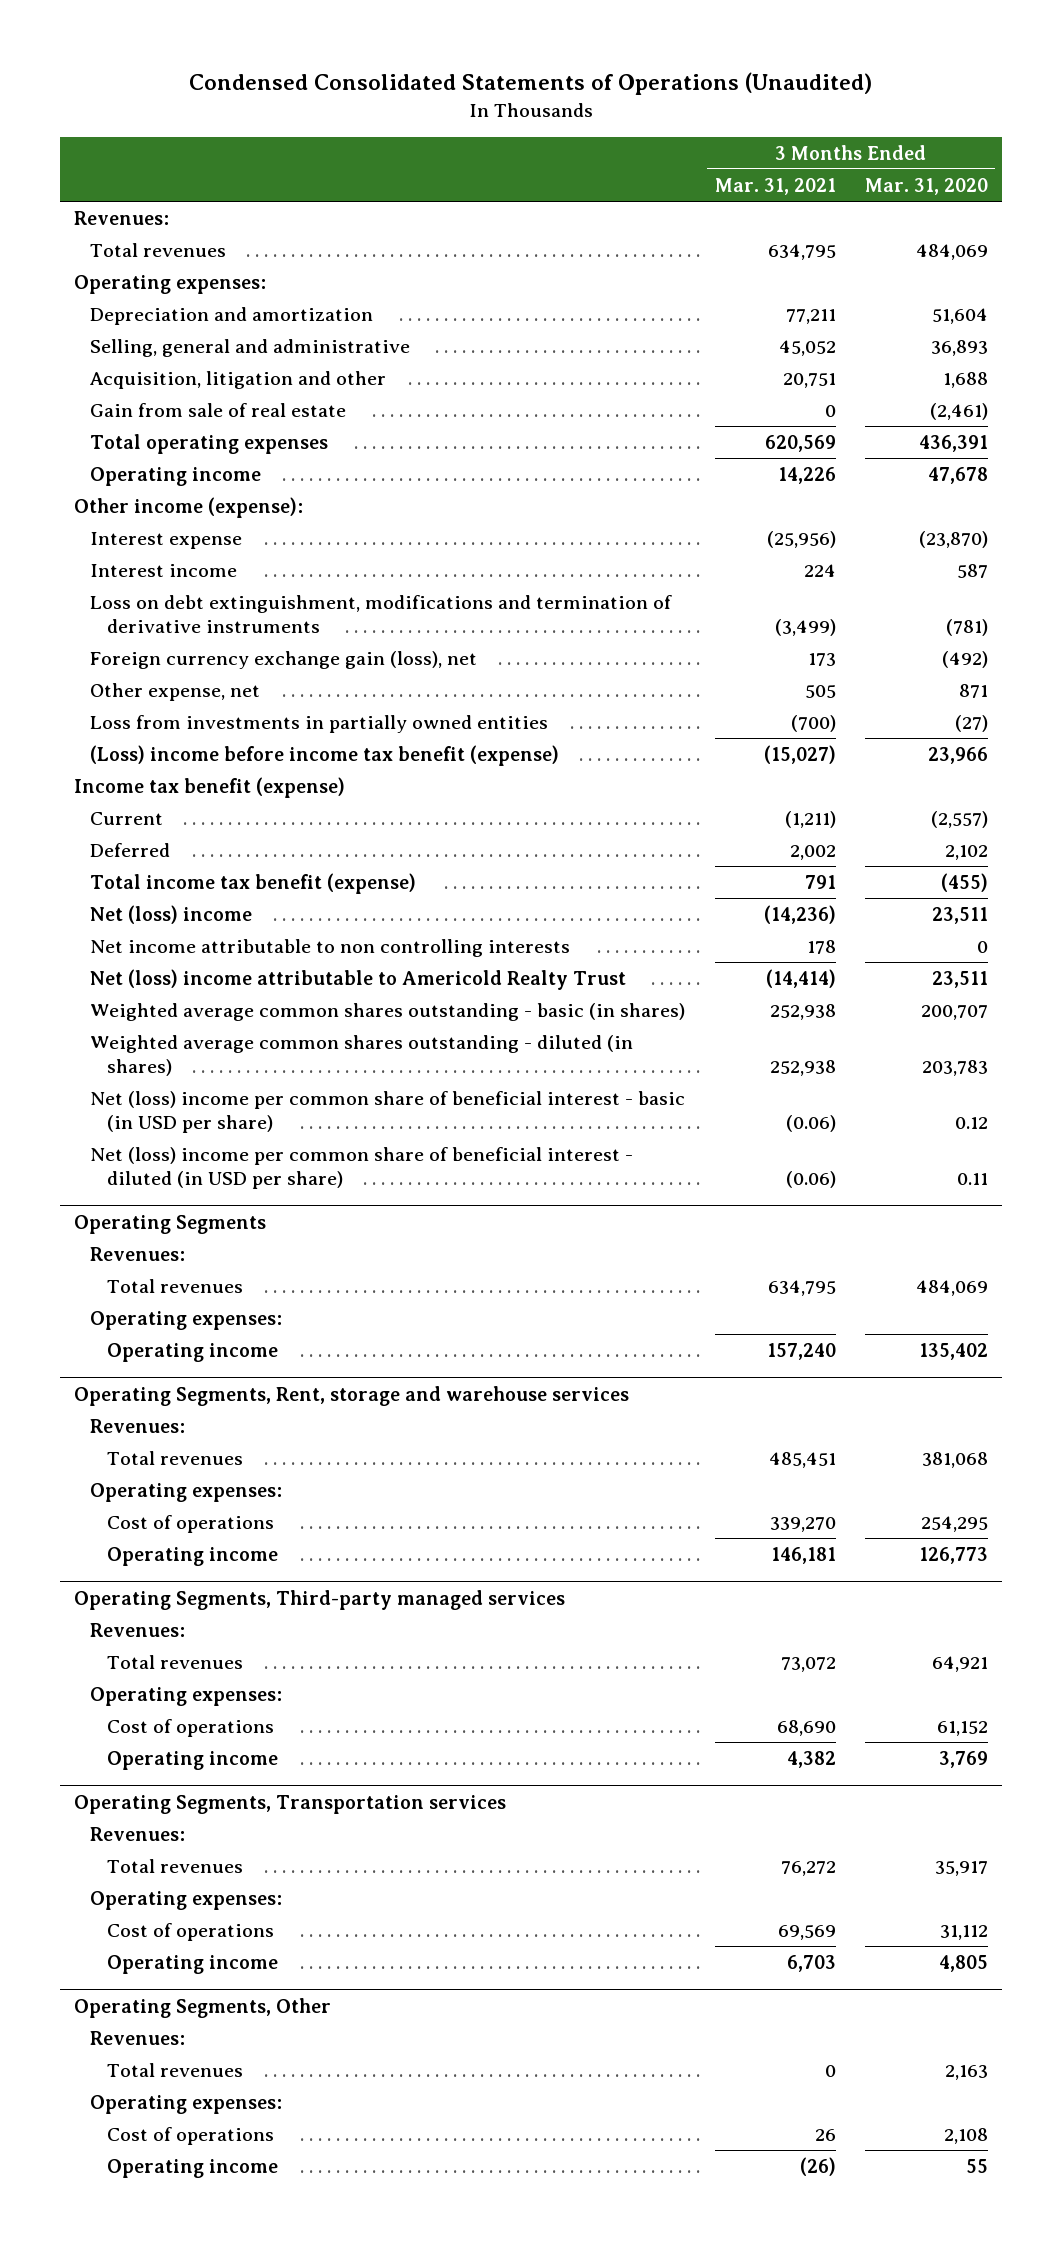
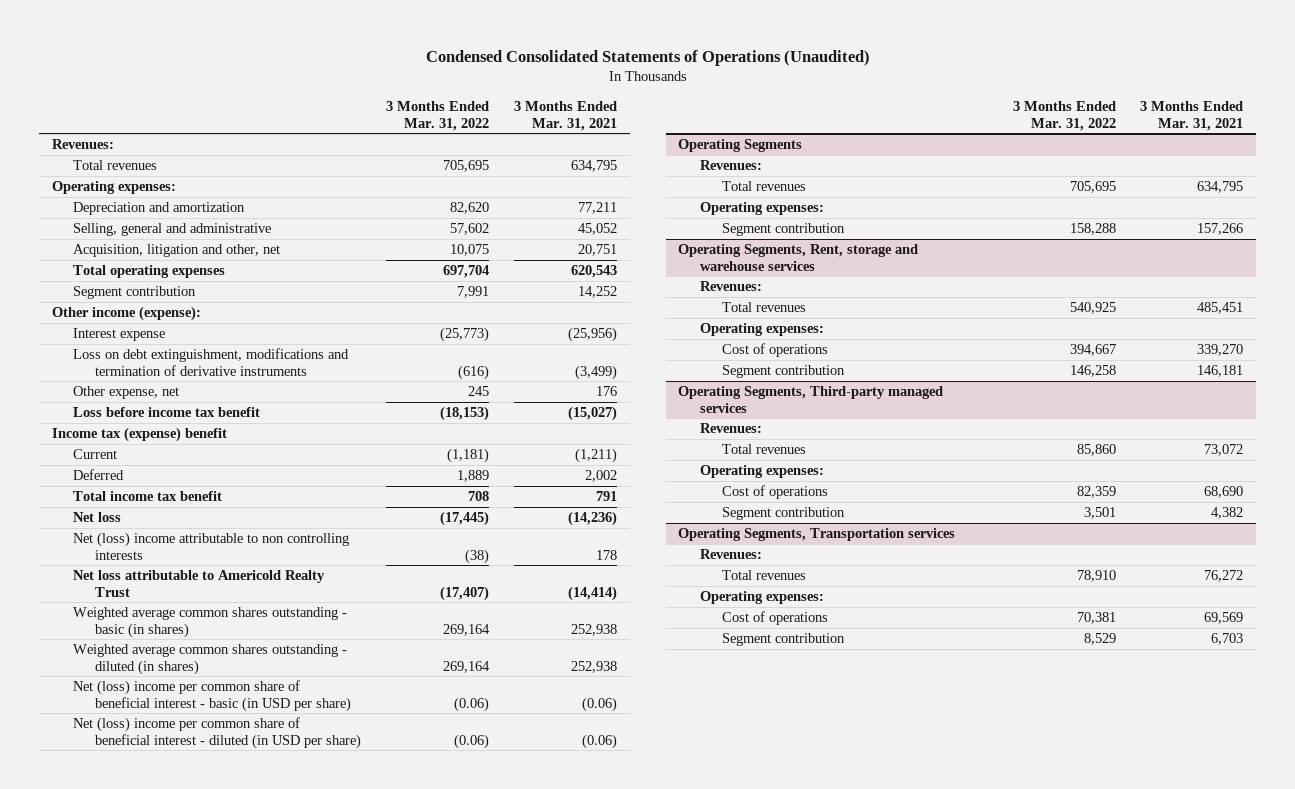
[864,177,988,195] Mar. 31, 2020 -> none
none -> [386,100,490,131] 3 Months Ended Mar. 31, 2022
[90,402,347,417] Gain from sale of real estate -> none
[90,466,262,486] Operating income -> none
[90,370,387,389] Acquisition, litigation and other -> [73,243,281,257] Acquisition, litigation and other, net
[764,434,836,452] 620,569 -> [571,264,618,278] 620,543
none -> [73,285,197,299] Segment contribution
[90,563,238,577] Interest income -> none
[90,650,478,669] Foreign currency exchange gain (loss), net -> none
[90,714,549,733] Loss from investments in partially owned entities -> none
[804,684,836,698] 505 -> [596,385,618,396] 176
[90,744,560,766] (Loss) income before income tax benefit (expense) -> [73,406,261,417] Loss before income tax benefit
[74,776,346,798] Income tax benefit (expense) -> [51,426,227,442] Income tax (expense) benefit
[90,872,417,894] Total income tax benefit (expense) -> [73,490,223,501] Total income tax benefit
[90,904,253,924] Net (loss) income -> [73,511,122,522] Net loss
[90,938,571,957] Net income attributable to non controlling interests -> [73,531,350,560] Net (loss) income attributable to non controlling interests
[90,968,627,990] Net (loss) income attributable to Americold Realty Trust -> [73,569,326,597] Net loss attributable to Americold Realty Trust
[106,1342,278,1362] Operating income -> none
none -> [721,222,845,236] Segment contribution
[106,1546,278,1566] Operating income -> [721,364,845,378] Segment contribution
[106,1750,278,1770] Operating income -> [721,506,845,520] Segment contribution
[74,1997,332,2018] Operating Segments, Other -> none
[90,2030,186,2045] Revenues: -> none
[106,2062,243,2077] Total revenues -> none
[90,2094,283,2114] Operating expenses: -> none
[106,2126,274,2145] Cost of operations -> none
[106,2158,278,2178] Operating income -> none
[106,1954,278,1974] Operating income -> [721,632,845,646] Segment contribution

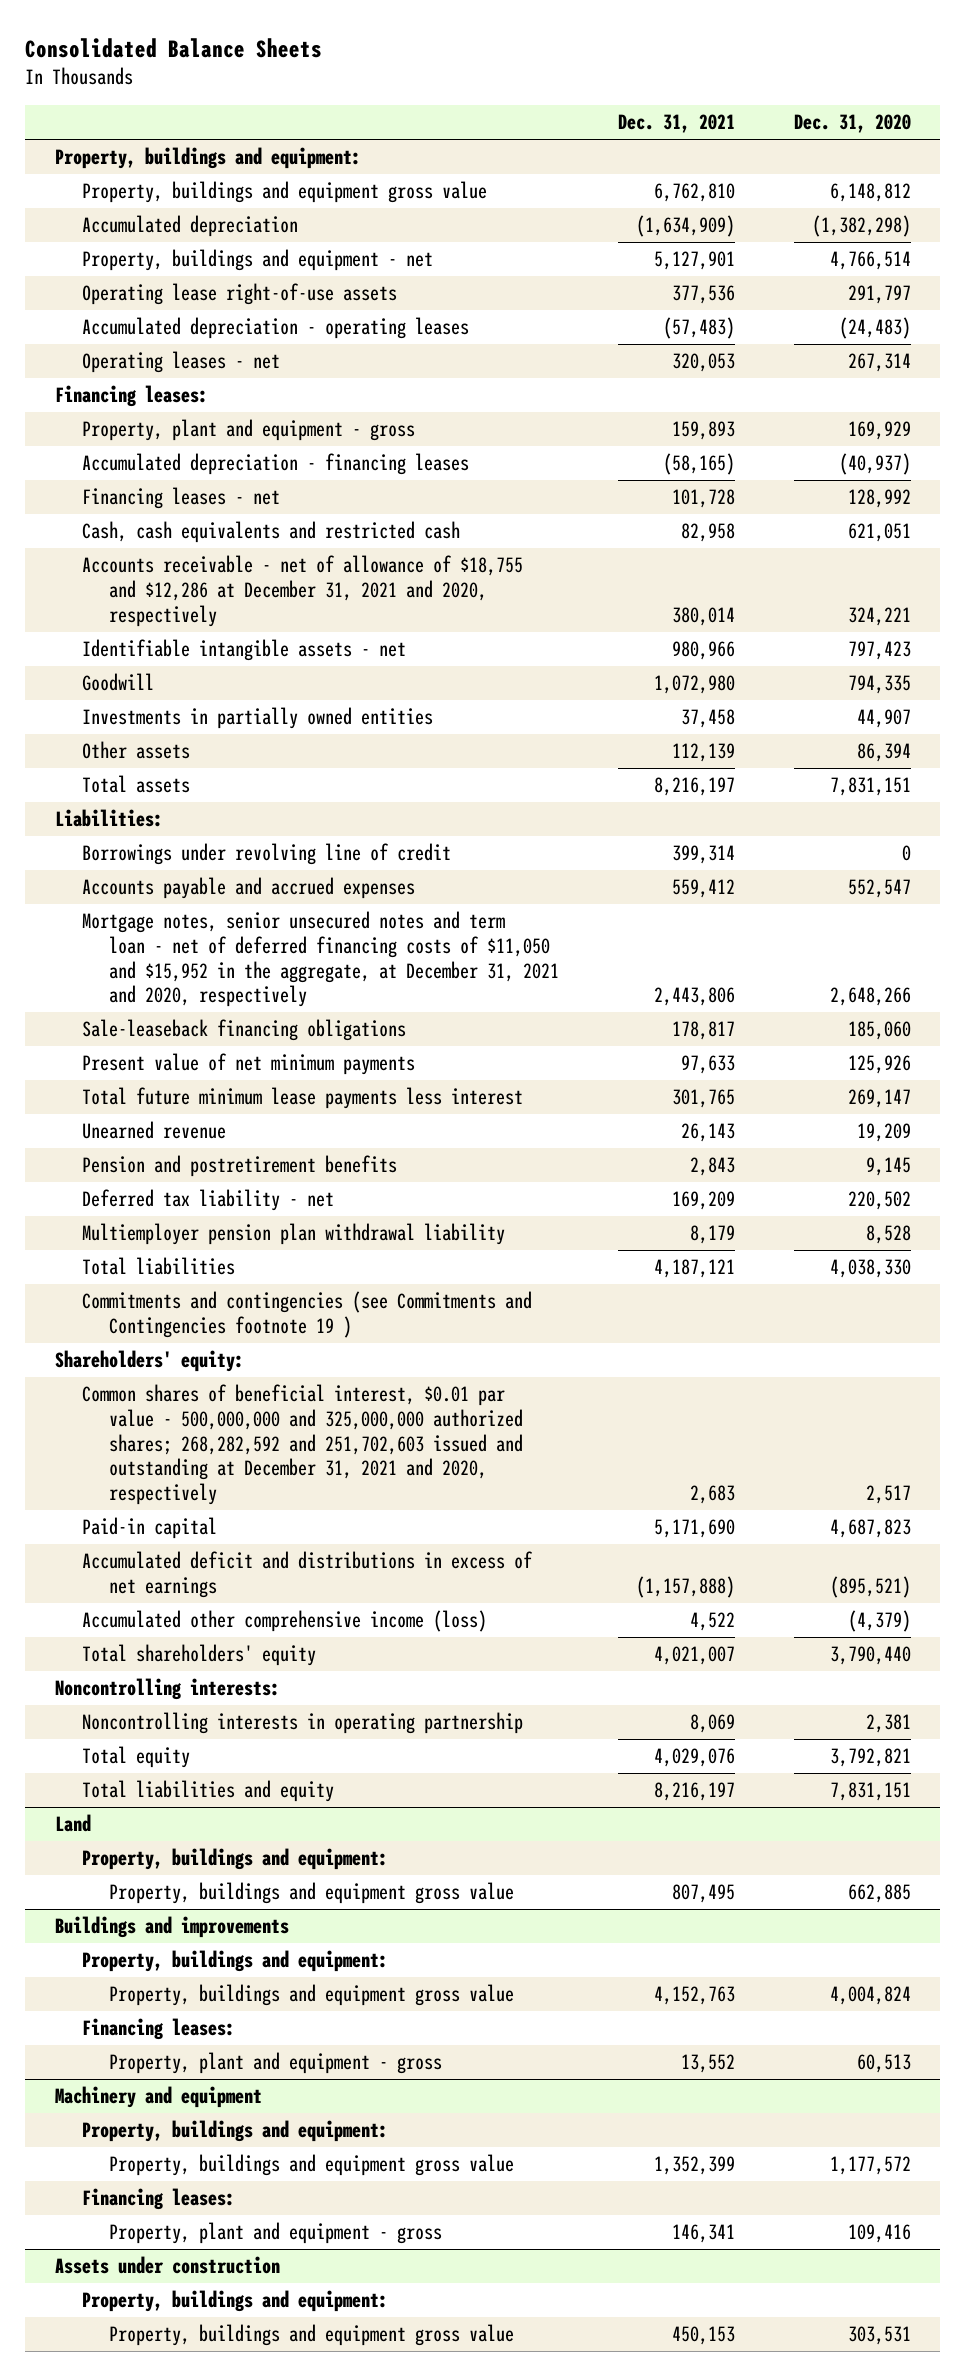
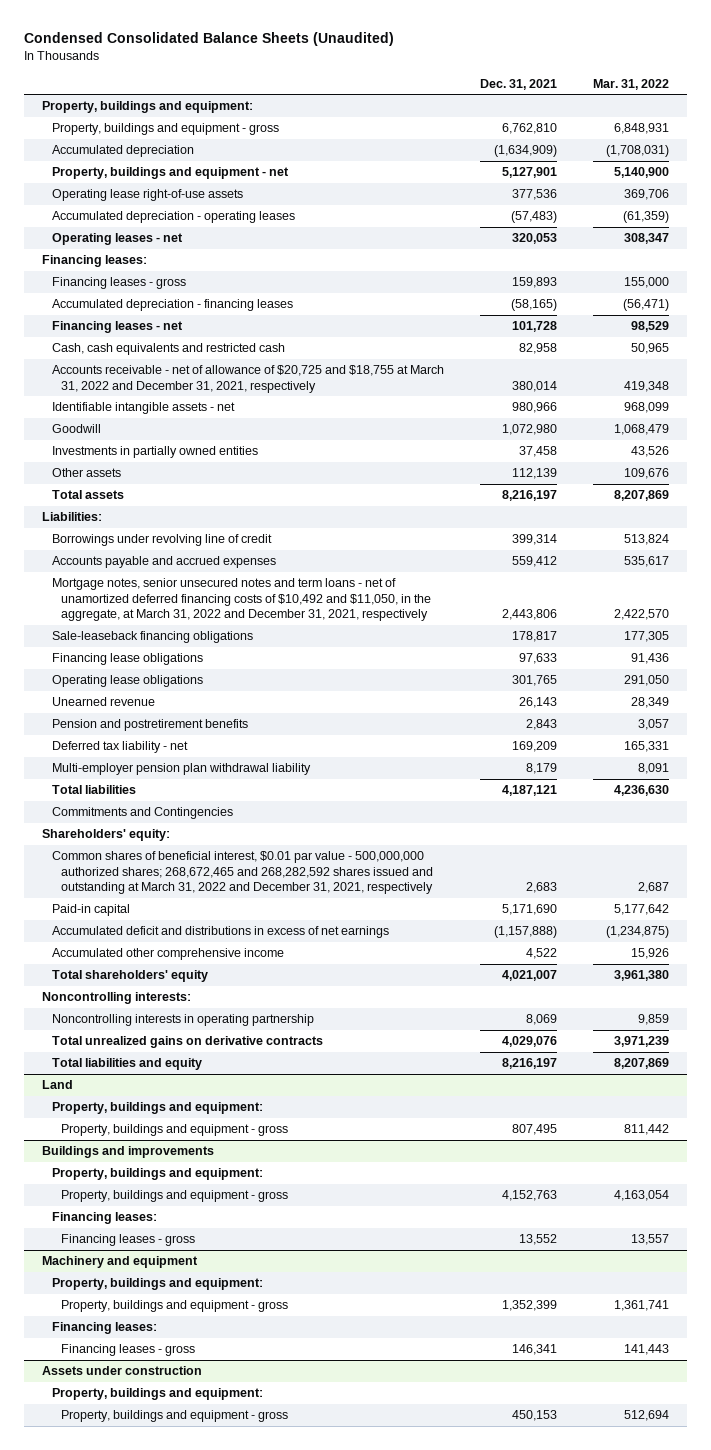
[25,37,323,58] Consolidated Balance Sheets -> [24,32,395,47] Condensed Consolidated Balance Sheets (Unaudited)
[793,114,911,134] Dec. 31, 2020 -> none
none -> [593,78,670,90] Mar. 31, 2022
[81,181,487,204] Property, buildings and equipment gross value -> [51,123,279,136] Property, buildings and equipment - gross
[81,419,415,442] Property, plant and equipment - gross -> [51,277,186,290] Financing leases - gross
[81,555,523,627] Accounts receivable - net of allowance of $18,755 and $12,286 at December 31, 2021 and 2020, respectively -> [51,365,444,393] Accounts receivable - net of allowance of $20,725 and $18,755 at March 31, 2022 and December 31, 2021, respectively
[81,911,559,1008] Mortgage notes, senior unsecured notes and term loan - net of deferred financing costs of $11,050 and $15,952 in the aggregate, at December 31, 2021 and 2020, respectively -> [51,578,432,622] Mortgage notes, senior unsecured notes and term loans - net of unamortized deferred financing costs of $10,492 and $11,050, in the aggregate, at March 31, 2022 and December 31, 2021, respectively
[81,1053,415,1076] Present value of net minimum payments -> [51,653,203,666] Financing lease obligations
[81,1087,523,1110] Total future minimum lease payments less interest -> [51,675,203,688] Operating lease obligations
[81,1223,505,1246] Multiemployer pension plan withdrawal liability -> [51,763,311,776] Multi-employer pension plan withdrawal liability
[81,1291,532,1338] Commitments and contingencies (see Commitments and Contingencies footnote 19 ) -> [51,807,233,820] Commitments and Contingencies
[81,1384,523,1505] Common shares of beneficial interest, $0.01 par value - 500,000,000 and 325,000,000 authorized shares; 268,282,592 and 251,702,603 issued and outstanding at December 31, 2021 and 2020, respectively -> [51,851,434,895] Common shares of beneficial interest, $0.01 par value - 500,000,000 authorized shares; 268,672,465 and 268,282,592 shares issued and outstanding at March 31, 2022 and December 31, 2021, respectively
[81,1610,487,1633] Accumulated other comprehensive income (loss) -> [51,948,284,961] Accumulated other comprehensive income
[81,1746,190,1769] Total equity -> [51,1036,323,1049] Total unrealized gains on derivative contracts
[108,1882,514,1905] Property, buildings and equipment gross value -> [61,1124,289,1137] Property, buildings and equipment - gross
[108,1984,514,2007] Property, buildings and equipment gross value -> [61,1190,289,1203] Property, buildings and equipment - gross
[108,2052,442,2075] Property, plant and equipment - gross -> [61,1234,196,1247] Financing leases - gross
[108,2154,514,2177] Property, buildings and equipment gross value -> [61,1300,289,1313] Property, buildings and equipment - gross
[108,2222,442,2245] Property, plant and equipment - gross -> [61,1344,196,1357] Financing leases - gross
[108,2324,514,2347] Property, buildings and equipment gross value -> [61,1410,289,1423] Property, buildings and equipment - gross

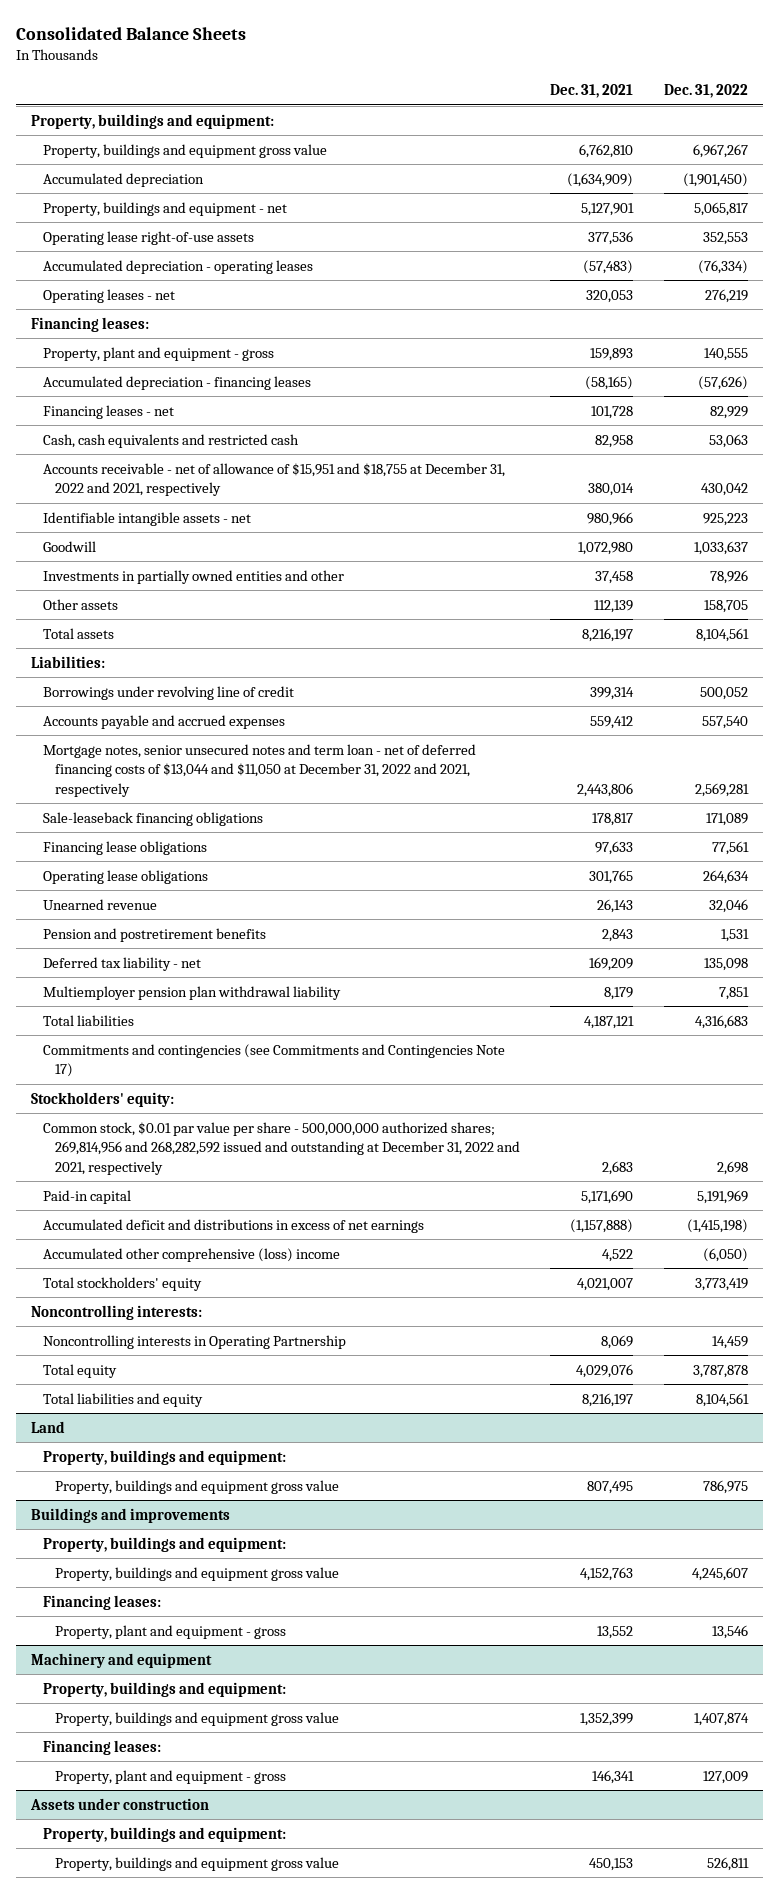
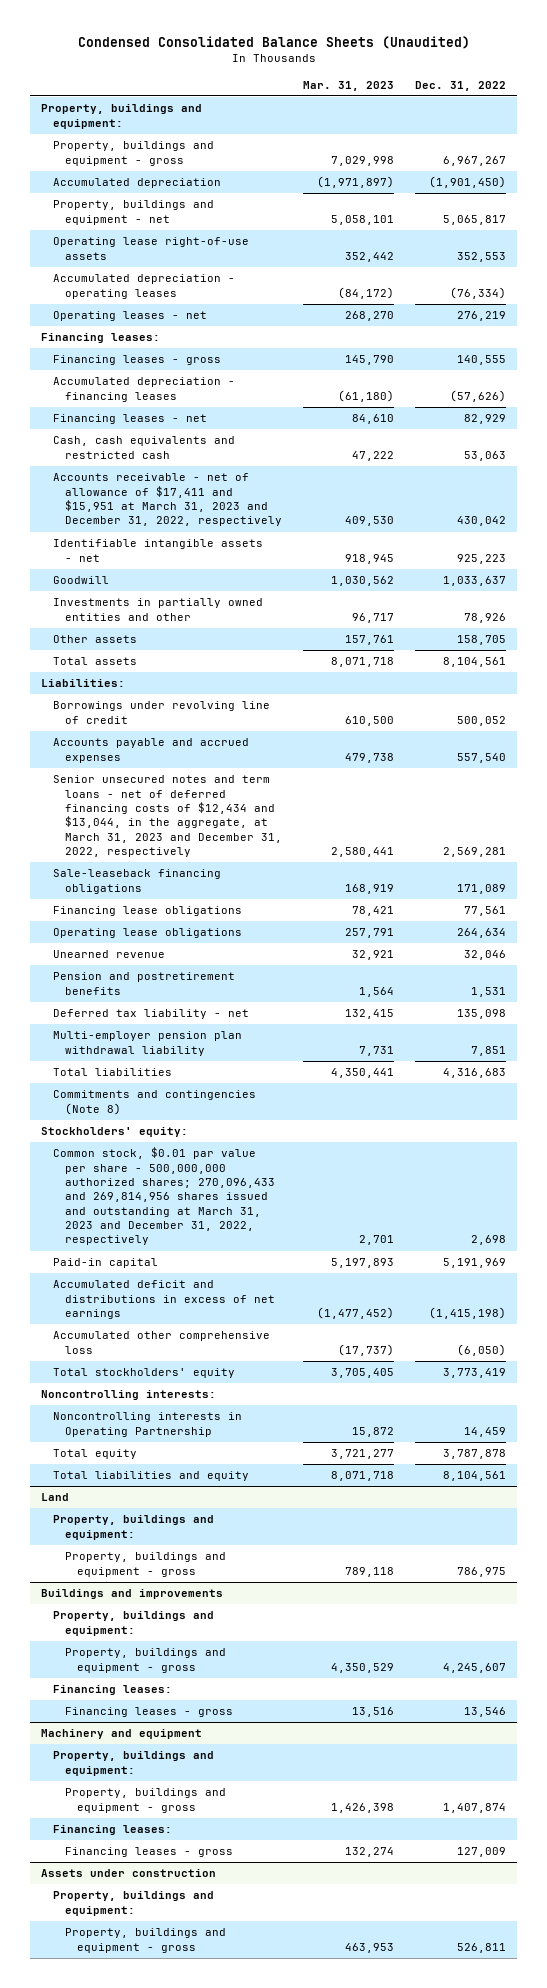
[16,26,247,40] Consolidated Balance Sheets -> [77,36,470,50] Condensed Consolidated Balance Sheets (Unaudited)
[550,84,634,99] Dec. 31, 2021 -> none
none -> [303,80,395,91] Mar. 31, 2023
[42,143,327,158] Property, buildings and equipment gross value -> [52,141,214,166] Property, buildings and equipment - gross
[42,346,274,361] Property, plant and equipment - gross -> [52,355,221,366] Financing leases - gross
[42,462,505,497] Accounts receivable - net of allowance of $15,951 and $18,755 at December 31, 2022 and 2021, respectively -> [52,473,283,527] Accounts receivable - net of allowance of $17,411 and $15,951 at March 31, 2023 and December 31, 2022, respectively
[42,743,476,797] Mortgage notes, senior unsecured notes and term loan - net of deferred financing costs of $13,044 and $11,050 at December 31, 2022 and 2021, respectively -> [52,775,283,858] Senior unsecured notes and term loans - net of deferred financing costs of $12,434 and $13,044, in the aggregate, at March 31, 2023 and December 31, 2022, respectively
[42,985,341,1000] Multiemployer pension plan withdrawal liability -> [52,1031,242,1056] Multi-employer pension plan withdrawal liability
[42,1043,505,1078] Commitments and contingencies (see Commitments and Contingencies Note 17) -> [52,1090,256,1115] Commitments and contingencies (Note 8)
[42,1121,520,1175] Common stock, $0.01 par value per share - 500,000,000 authorized shares; 269,814,956 and 268,282,592 issued and outstanding at December 31, 2022 and 2021, respectively -> [52,1147,276,1246] Common stock, $0.01 par value per share - 500,000,000 authorized shares; 270,096,433 and 269,814,956 shares issued and outstanding at March 31, 2023 and December 31, 2022, respectively
[42,1247,340,1262] Accumulated other comprehensive (loss) income -> [52,1331,270,1354] Accumulated other comprehensive loss
[54,1479,339,1494] Property, buildings and equipment gross value -> [65,1552,227,1577] Property, buildings and equipment - gross
[54,1566,339,1581] Property, buildings and equipment gross value -> [65,1648,227,1673] Property, buildings and equipment - gross
[54,1624,286,1639] Property, plant and equipment - gross -> [65,1707,234,1718] Financing leases - gross
[54,1711,339,1726] Property, buildings and equipment gross value -> [65,1788,227,1813] Property, buildings and equipment - gross
[54,1769,286,1784] Property, plant and equipment - gross -> [65,1847,234,1858] Financing leases - gross
[54,1856,339,1871] Property, buildings and equipment gross value -> [65,1928,227,1953] Property, buildings and equipment - gross

